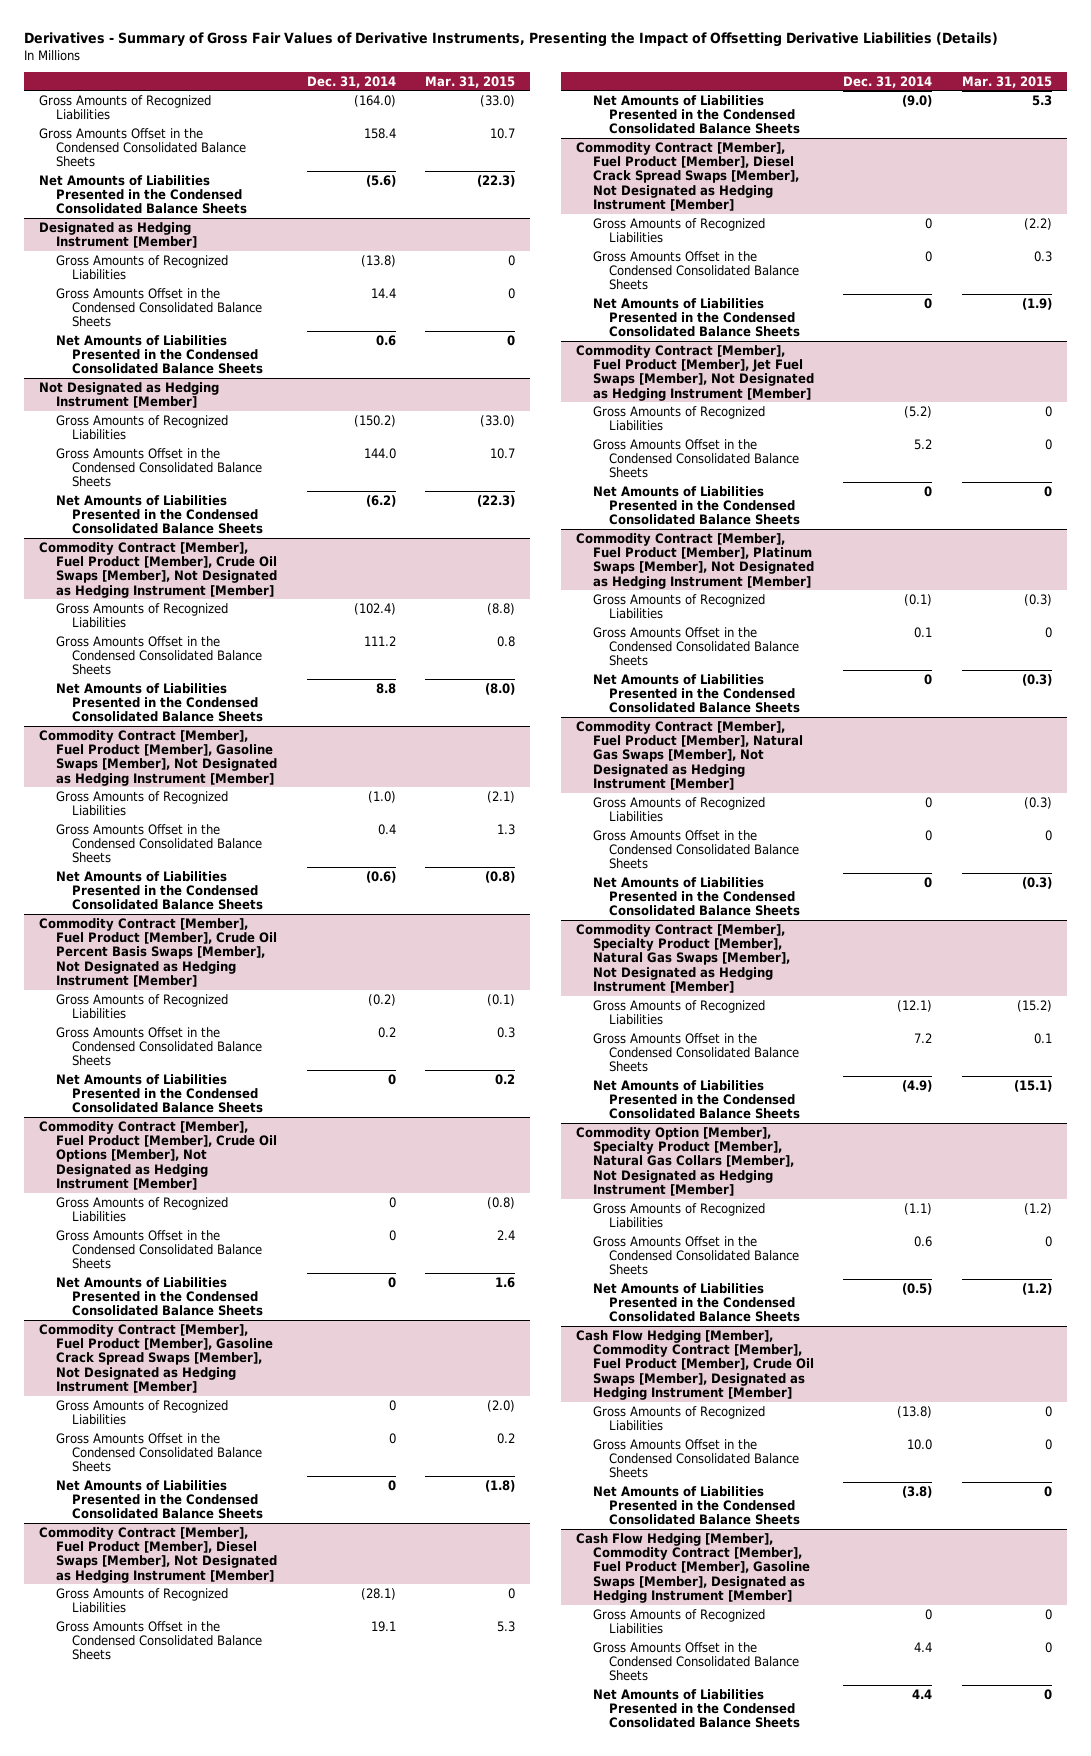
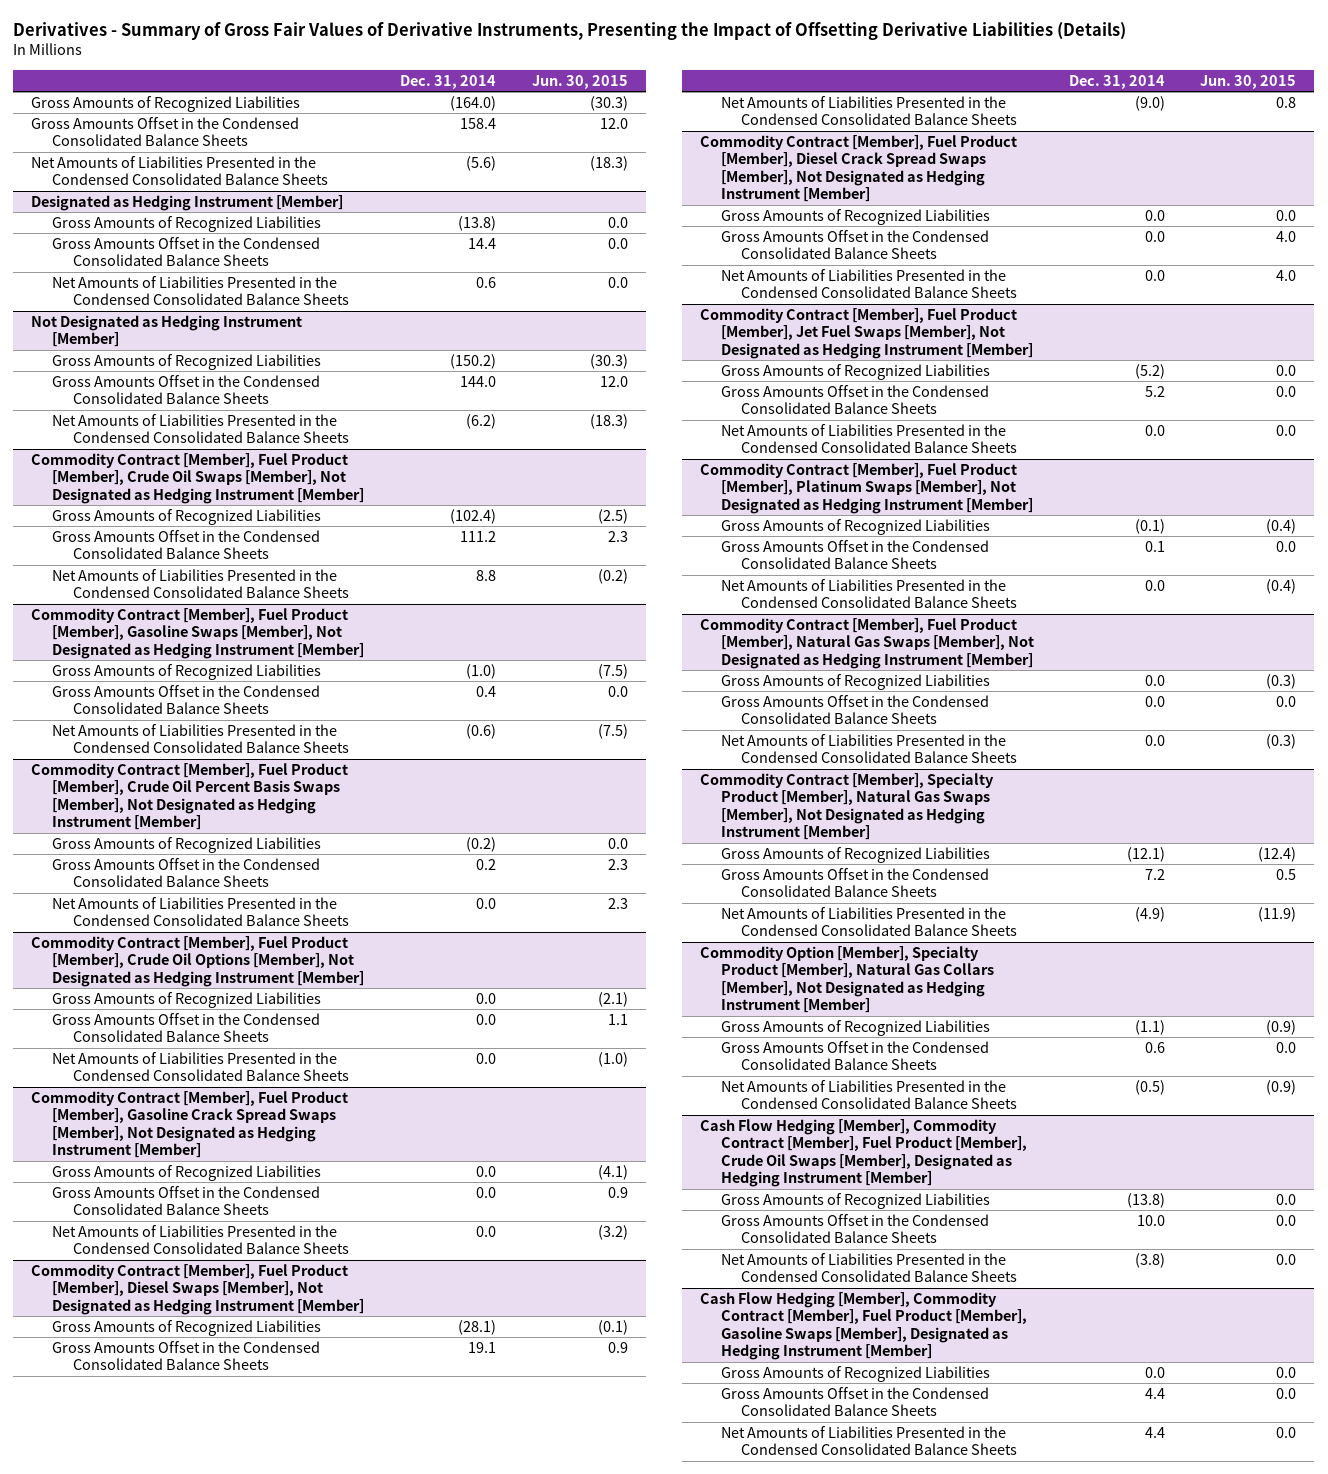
[425,75,516,88] Mar. 31, 2015 -> none
none -> [531,74,628,89] Jun. 30, 2015
[387,1073,396,1085] 0 -> [476,897,497,909] 0.0
[388,1196,396,1208] 0 -> [476,992,497,1004] 0.0
[388,1229,396,1241] 0 -> [476,1013,497,1025] 0.0
[387,1276,396,1288] 0 -> [476,1052,497,1064] 0.0
[388,1399,396,1411] 0 -> [476,1165,497,1177] 0.0
[388,1432,396,1444] 0 -> [476,1186,497,1198] 0.0
[387,1479,396,1491] 0 -> [476,1225,497,1237] 0.0
[925,217,933,229] 0 -> [1145,209,1166,221] 0.0
[925,250,933,262] 0 -> [1145,230,1166,242] 0.0
[924,297,933,309] 0 -> [1145,269,1166,281] 0.0
[924,485,933,497] 0 -> [1145,424,1166,436] 0.0
[924,673,933,685] 0 -> [1145,579,1166,591] 0.0
[925,796,933,808] 0 -> [1145,674,1166,686] 0.0
[925,829,933,841] 0 -> [1145,695,1166,707] 0.0
[924,876,933,888] 0 -> [1145,734,1166,746] 0.0
[925,1608,933,1620] 0 -> [1145,1366,1166,1378] 0.0

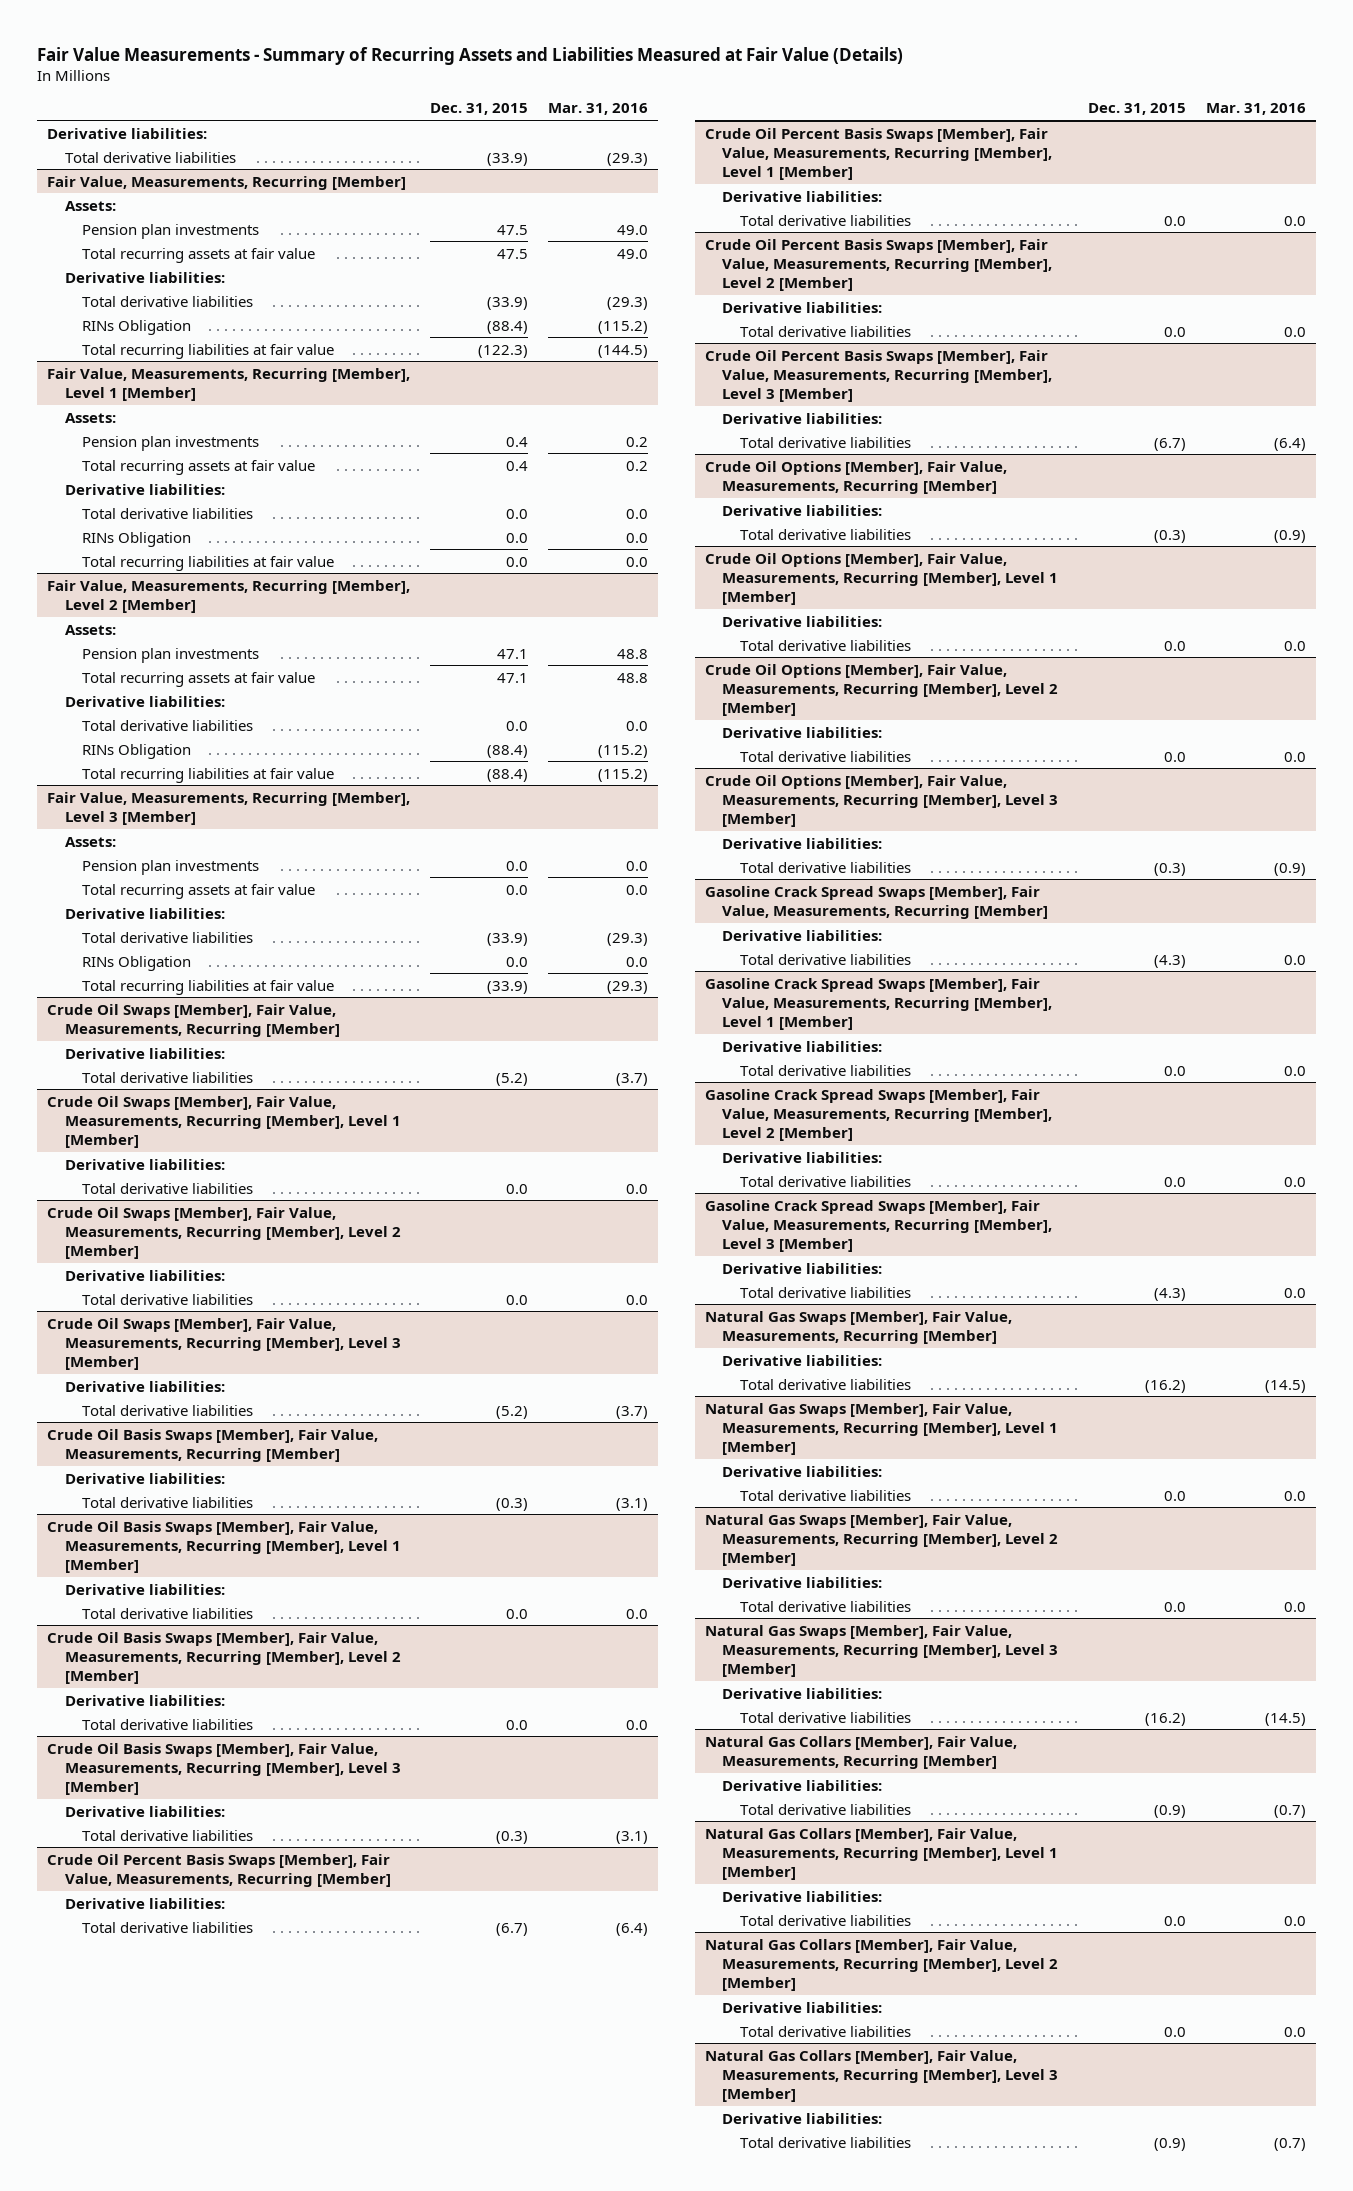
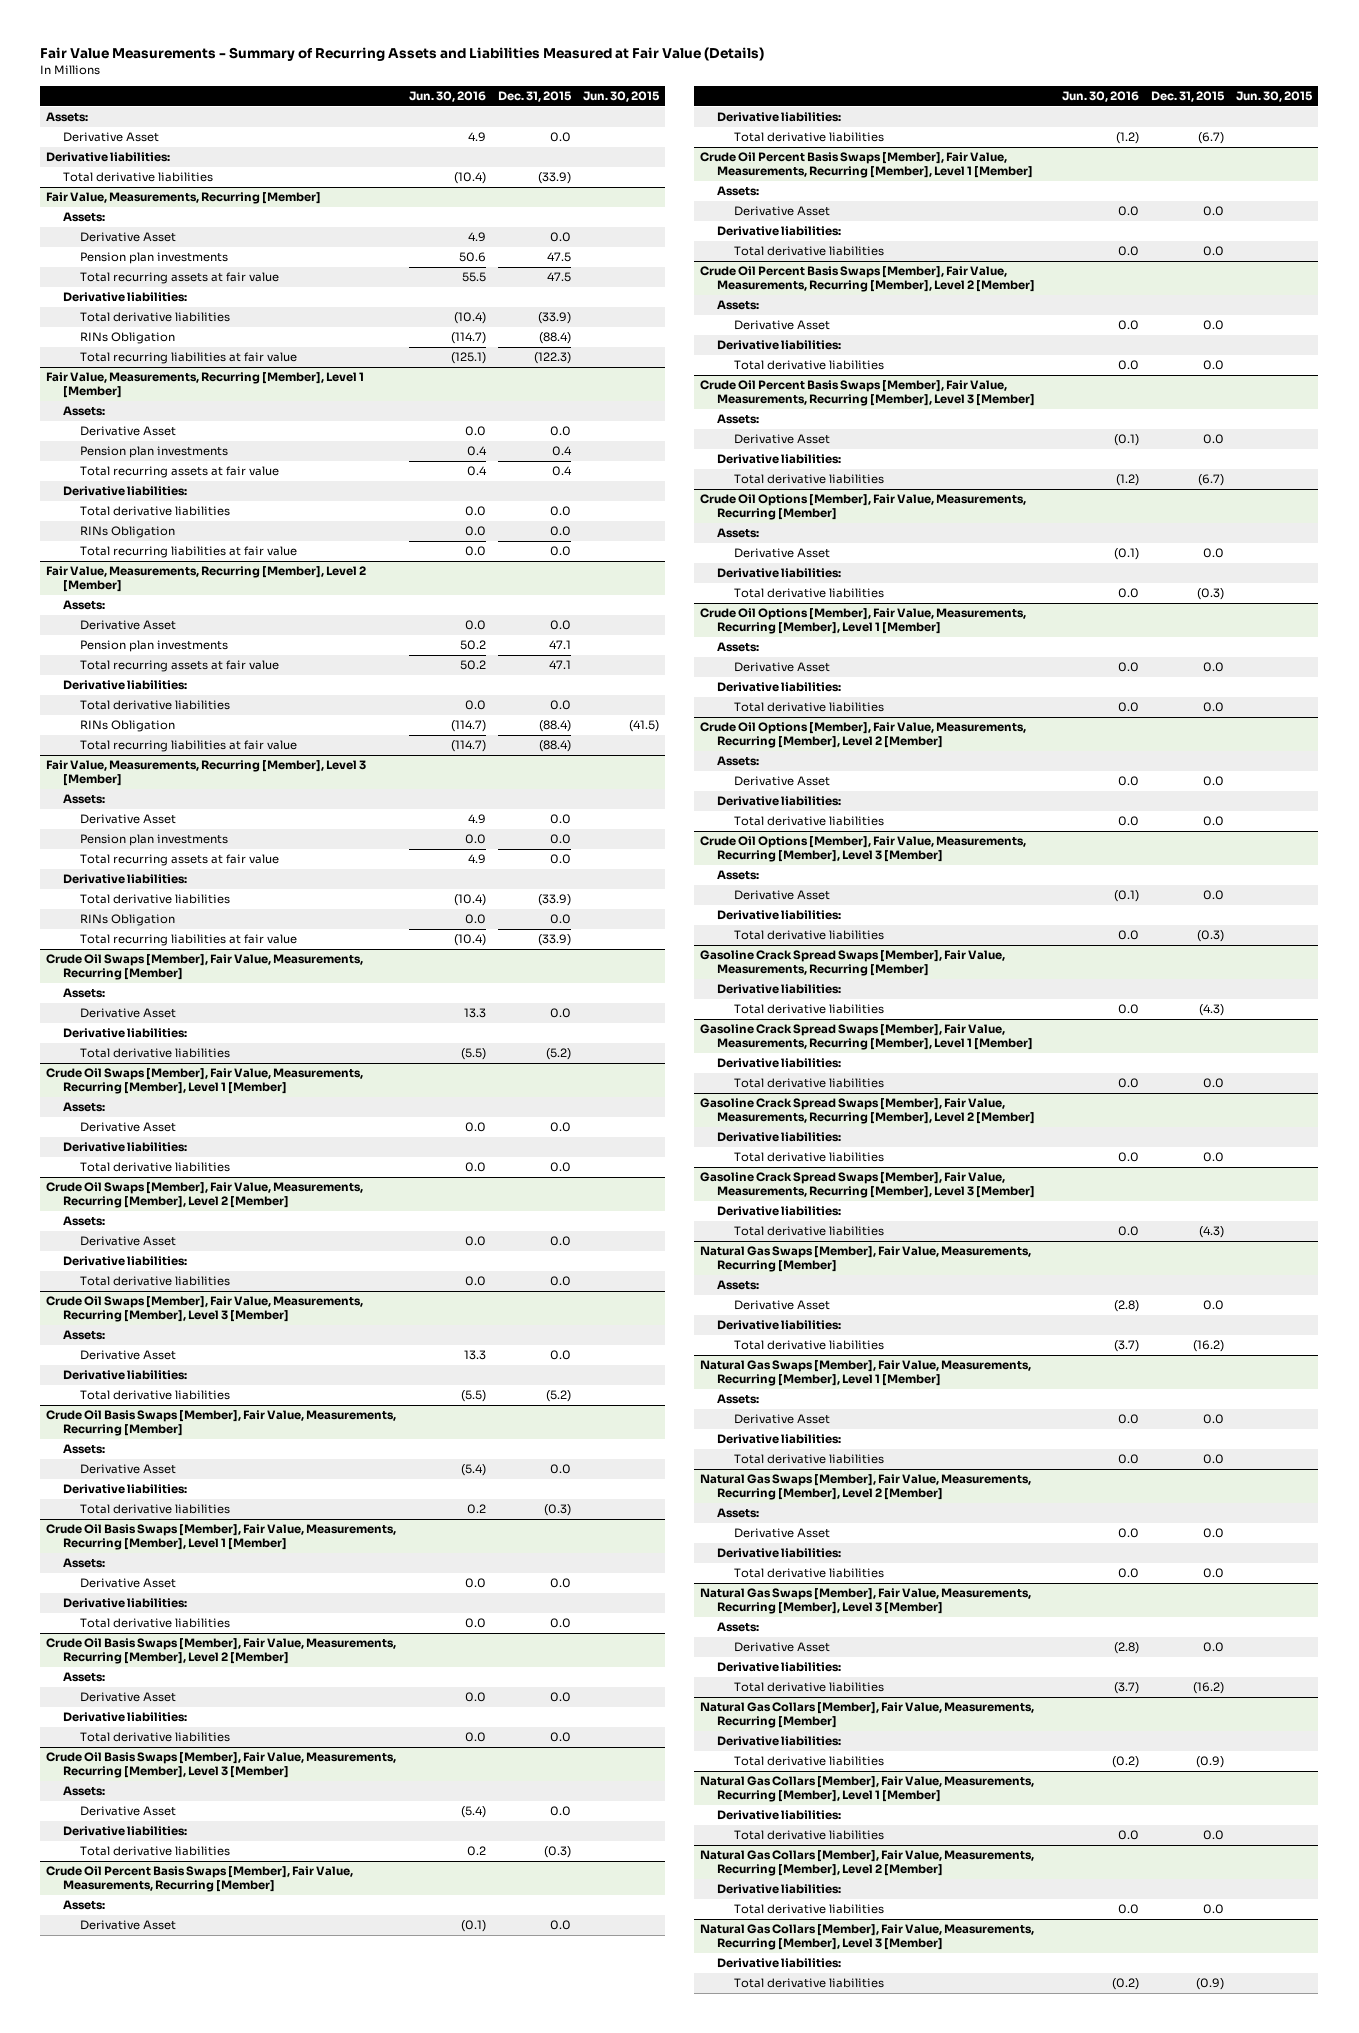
[547,103,648,116] Mar. 31, 2016 -> none
none -> [408,91,486,103] Jun. 30, 2016
none -> [582,91,660,103] Jun. 30, 2015
none -> [46,112,89,123] Assets:
none -> [63,132,160,143] Derivative Asset
none -> [80,232,177,243] Derivative Asset
none -> [80,426,177,437] Derivative Asset
none -> [80,620,177,631] Derivative Asset
none -> [80,814,177,825] Derivative Asset
none -> [63,988,106,999] Assets:
none -> [80,1008,177,1019] Derivative Asset
none -> [63,1102,106,1113] Assets:
none -> [80,1122,177,1133] Derivative Asset
none -> [63,1216,106,1227] Assets:
none -> [80,1236,177,1247] Derivative Asset
none -> [63,1330,106,1341] Assets:
none -> [80,1350,177,1361] Derivative Asset
none -> [63,1444,106,1455] Assets:
none -> [80,1464,177,1475] Derivative Asset
none -> [63,1558,106,1569] Assets:
none -> [80,1578,177,1589] Derivative Asset
none -> [63,1672,106,1683] Assets:
none -> [80,1692,177,1703] Derivative Asset
none -> [63,1786,106,1797] Assets:
none -> [80,1806,177,1817] Derivative Asset
none -> [63,1900,106,1911] Assets:
none -> [80,1920,177,1931] Derivative Asset
none -> [716,186,759,197] Assets:
none -> [733,206,830,217] Derivative Asset
none -> [716,300,759,311] Assets:
none -> [733,320,830,331] Derivative Asset
none -> [716,414,759,425] Assets:
none -> [733,434,830,445] Derivative Asset
none -> [716,528,759,539] Assets:
none -> [733,548,830,559] Derivative Asset
none -> [716,642,759,653] Assets:
none -> [733,662,830,673] Derivative Asset
none -> [716,756,759,767] Assets:
none -> [733,776,830,787] Derivative Asset
none -> [716,870,759,881] Assets:
none -> [733,890,830,901] Derivative Asset
none -> [716,1280,759,1291] Assets:
none -> [733,1300,830,1311] Derivative Asset
none -> [716,1394,759,1405] Assets:
none -> [733,1414,830,1425] Derivative Asset
none -> [716,1508,759,1519] Assets:
none -> [733,1528,830,1539] Derivative Asset
none -> [716,1622,759,1633] Assets:
none -> [733,1642,830,1653] Derivative Asset

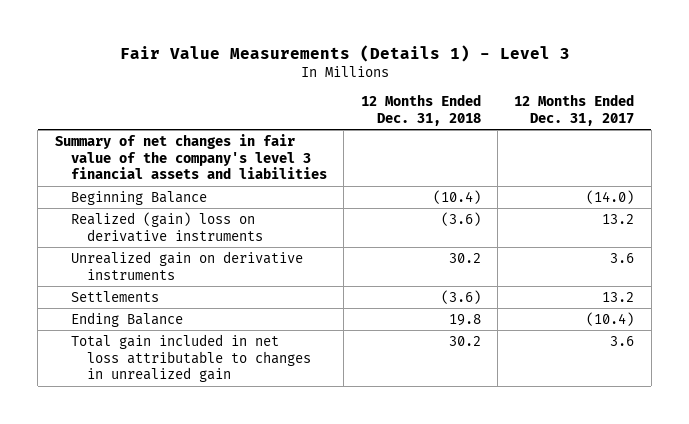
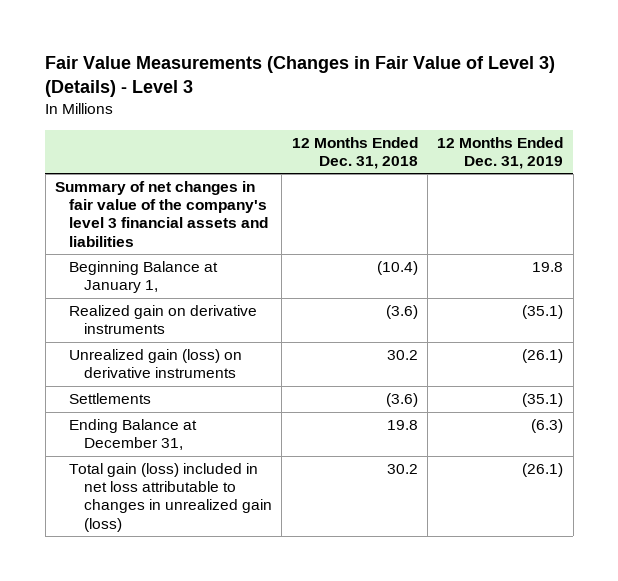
[119,44,570,62] Fair Value Measurements (Details 1) - Level 3 -> [45,56,556,98] Fair Value Measurements (Changes in Fair Value of Level 3) (Details) - Level 3
[514,94,635,127] 12 Months Ended Dec. 31, 2017 -> none
none -> [437,136,564,169] 12 Months Ended Dec. 31, 2019
[70,190,207,205] Beginning Balance -> [69,261,219,294] Beginning Balance at January 1,
[70,211,264,242] Realized (gain) loss on derivative instruments -> [69,305,258,335] Realized gain on derivative instruments
[70,250,303,280] Unrealized gain on derivative instruments -> [69,349,243,379] Unrealized gain (loss) on derivative instruments
[70,311,183,327] Ending Balance -> [69,419,198,451] Ending Balance at December 31,
[70,333,312,383] Total gain included in net loss attributable to changes in unrealized gain -> [69,463,272,532] Total gain (loss) included in net loss attributable to changes in unrealized gain (loss)

